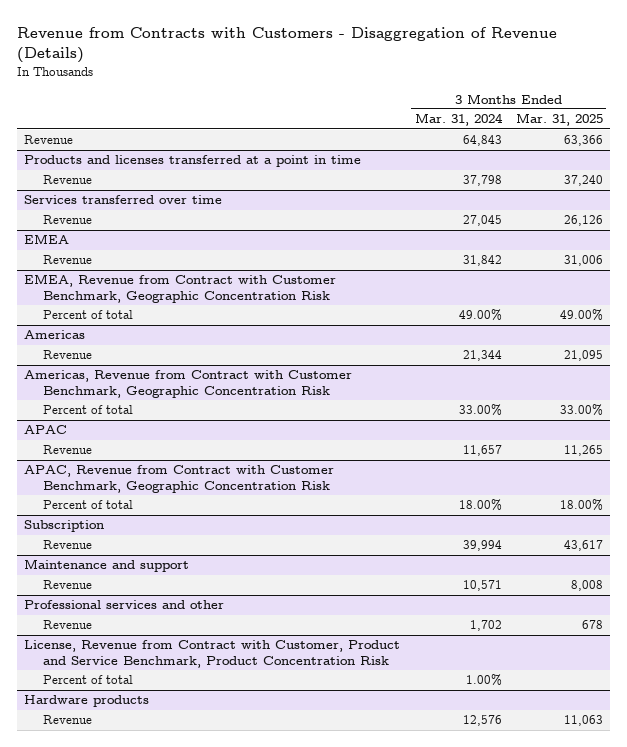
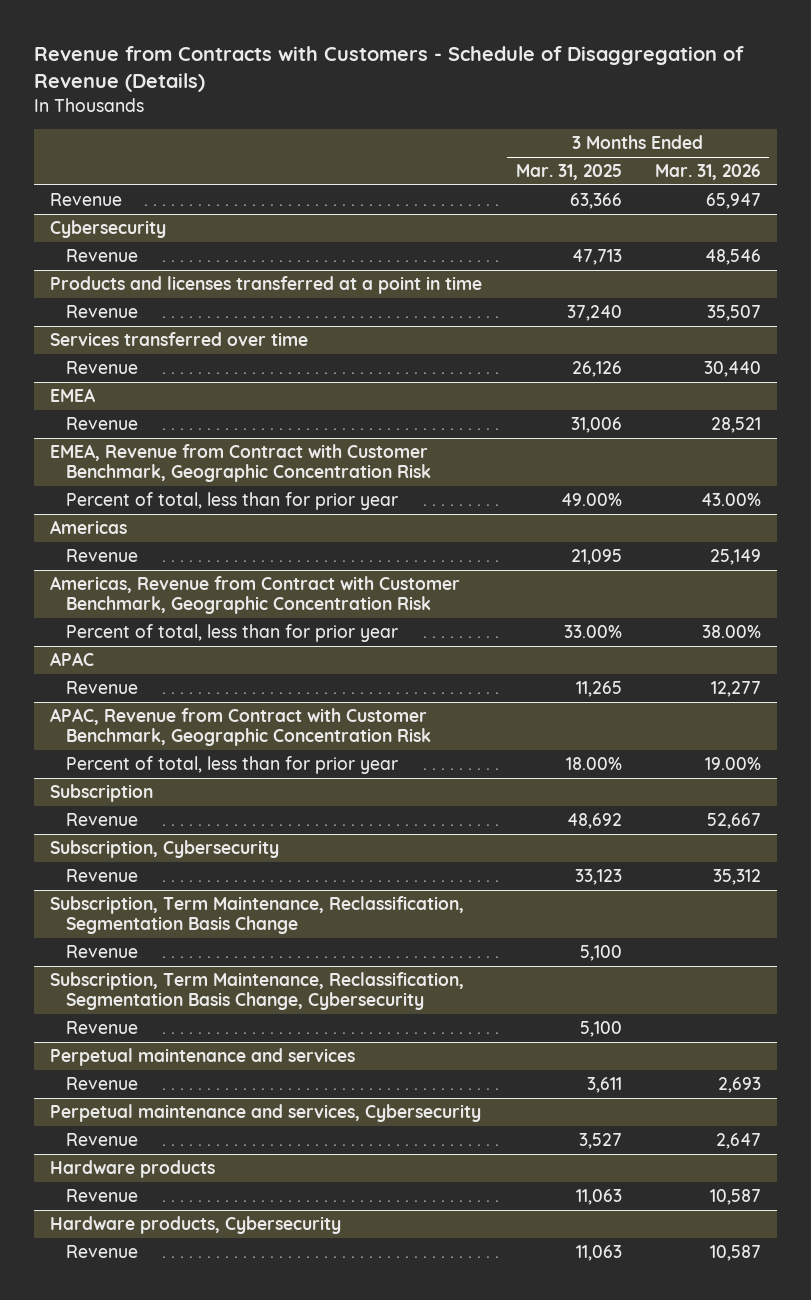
[17,26,558,64] Revenue from Contracts with Customers - Disaggregation of Revenue (Details) -> [33,46,744,93] Revenue from Contracts with Customers - Schedule of Disaggregation of Revenue (Details)
[414,113,503,127] Mar. 31, 2024 -> none
none -> [654,164,761,181] Mar. 31, 2026
none -> [50,220,167,239] Cybersecurity
none -> [66,249,139,263] Revenue
[43,310,134,320] Percent of total -> [66,492,399,511] Percent of total, less than for prior year
[43,405,134,415] Percent of total -> [66,624,399,643] Percent of total, less than for prior year
[43,500,134,510] Percent of total -> [66,756,399,775] Percent of total, less than for prior year
[24,559,190,573] Maintenance and support -> none
[24,600,225,610] Professional services and other -> none
[24,640,401,668] License, Revenue from Contract with Customer, Product and Service Benchmark, Product Concentration Risk -> none
[43,675,134,685] Percent of total -> none
[563,540,603,552] 43,617 -> [566,813,622,830] 48,692
none -> [50,840,280,859] Subscription, Cybersecurity
[570,580,603,592] 8,008 -> [574,869,622,886] 33,123
none -> [50,896,465,935] Subscription, Term Maintenance, Reclassification, Segmentation Basis Change
[581,620,603,630] 678 -> [579,945,622,962] 5,100
none -> [50,972,465,1011] Subscription, Term Maintenance, Reclassification, Segmentation Basis Change, Cybersecurity
none -> [66,1021,139,1035] Revenue
none -> [50,1048,356,1067] Perpetual maintenance and services
none -> [66,1077,139,1091] Revenue
none -> [50,1104,482,1123] Perpetual maintenance and services, Cybersecurity
none -> [66,1133,139,1147] Revenue
none -> [50,1216,342,1235] Hardware products, Cybersecurity
none -> [66,1245,139,1259] Revenue

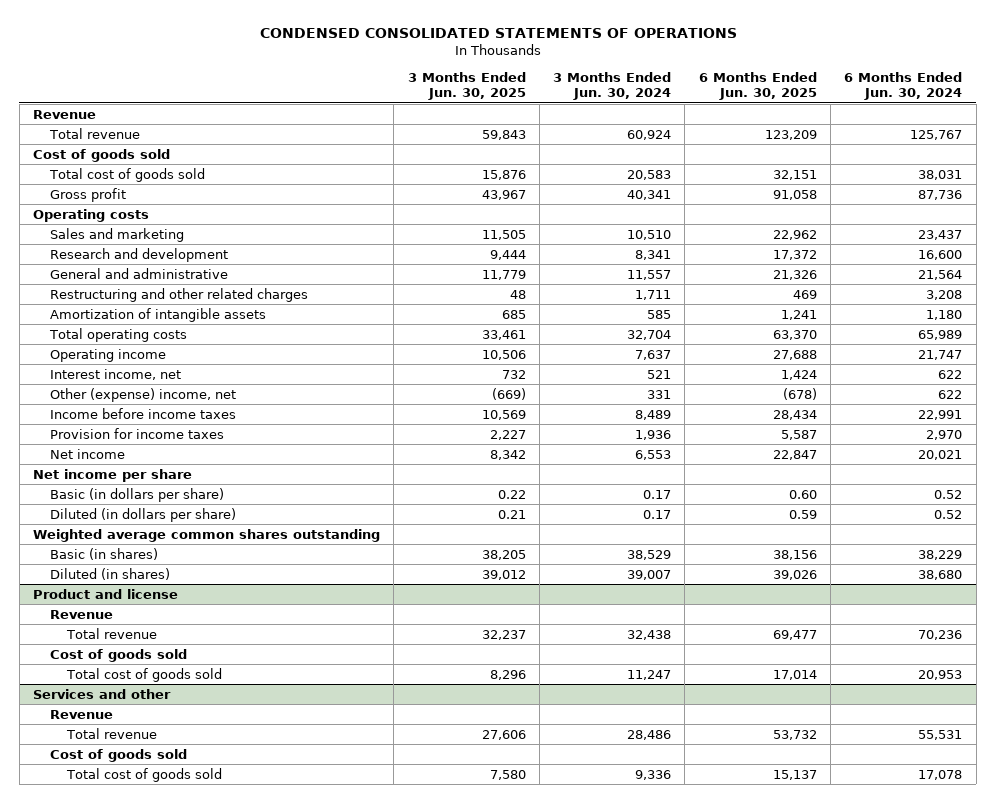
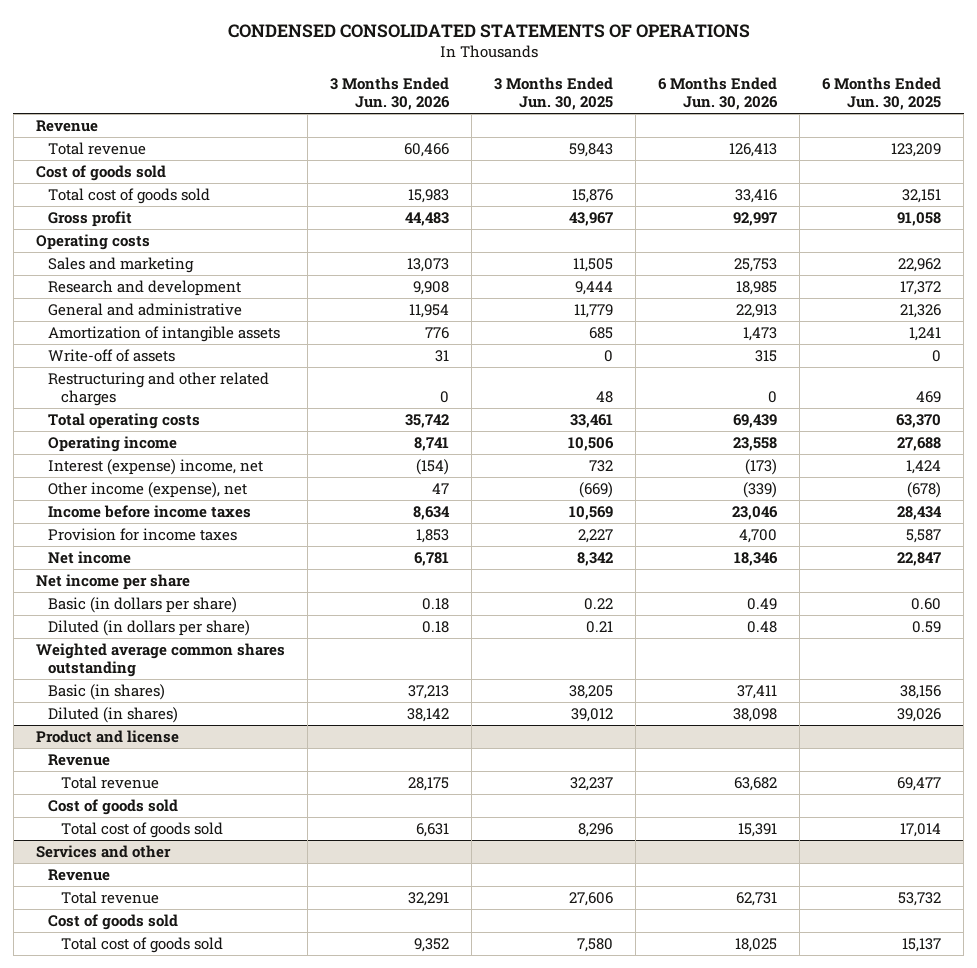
[553,71,672,101] 3 Months Ended Jun. 30, 2024 -> none
[844,71,963,101] 6 Months Ended Jun. 30, 2024 -> none
none -> [329,77,450,111] 3 Months Ended Jun. 30, 2026
none -> [658,77,779,111] 6 Months Ended Jun. 30, 2026
none -> [48,348,176,362] Write-off of assets
[49,287,308,302] Restructuring and other related charges -> [48,371,270,406] Restructuring and other related charges
[49,368,181,380] Interest income, net -> [48,458,264,475] Interest (expense) income, net
[49,387,236,402] Other (expense) income, net -> [48,481,248,498] Other income (expense), net

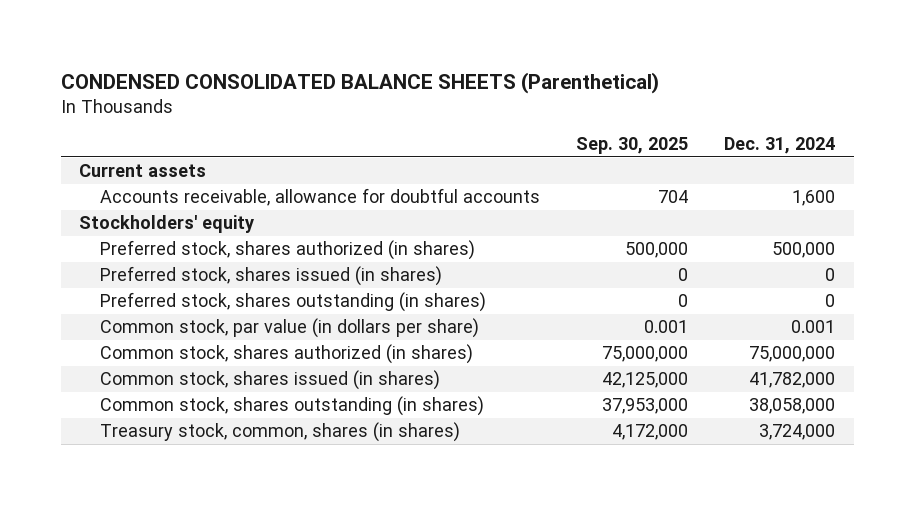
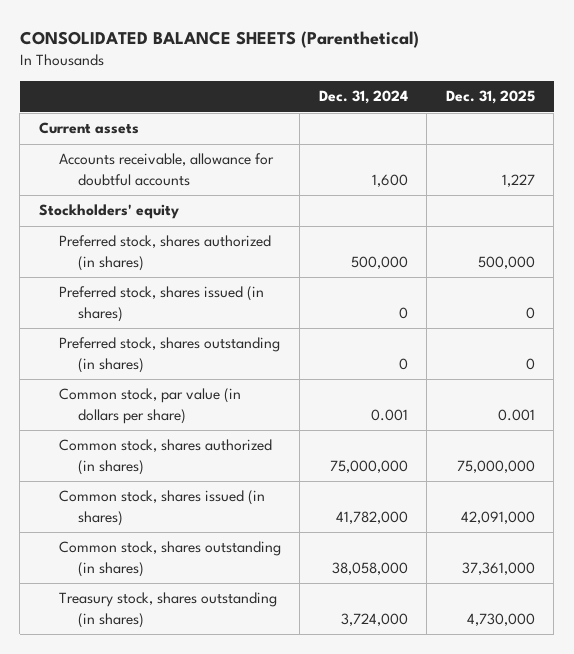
[61,71,660,94] CONDENSED CONSOLIDATED BALANCE SHEETS (Parenthetical) -> [19,31,419,49] CONSOLIDATED BALANCE SHEETS (Parenthetical)
[576,137,689,155] Sep. 30, 2025 -> none
none -> [445,90,535,105] Dec. 31, 2025
[99,422,460,443] Treasury stock, common, shares (in shares) -> [58,592,277,628] Treasury stock, shares outstanding (in shares)

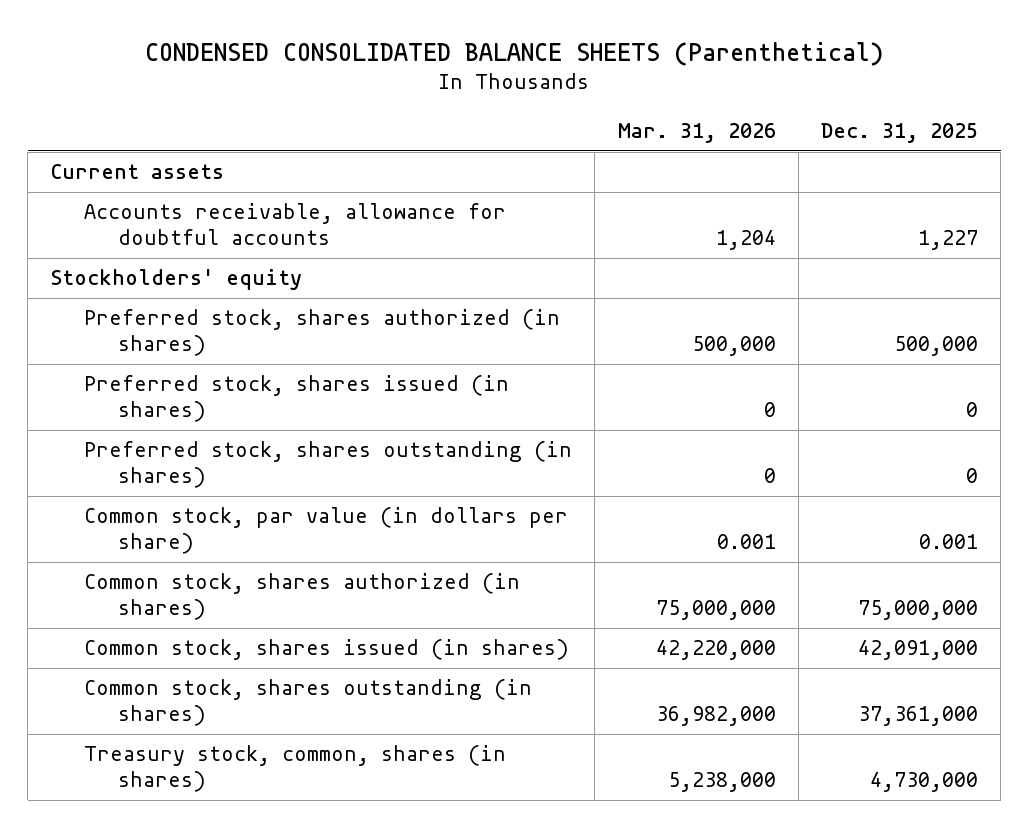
[19,31,419,49] CONSOLIDATED BALANCE SHEETS (Parenthetical) -> [145,41,884,66] CONDENSED CONSOLIDATED BALANCE SHEETS (Parenthetical)
[318,90,408,105] Dec. 31, 2024 -> none
none -> [617,123,776,144] Mar. 31, 2026
[58,592,277,628] Treasury stock, shares outstanding (in shares) -> [84,745,507,793] Treasury stock, common, shares (in shares)

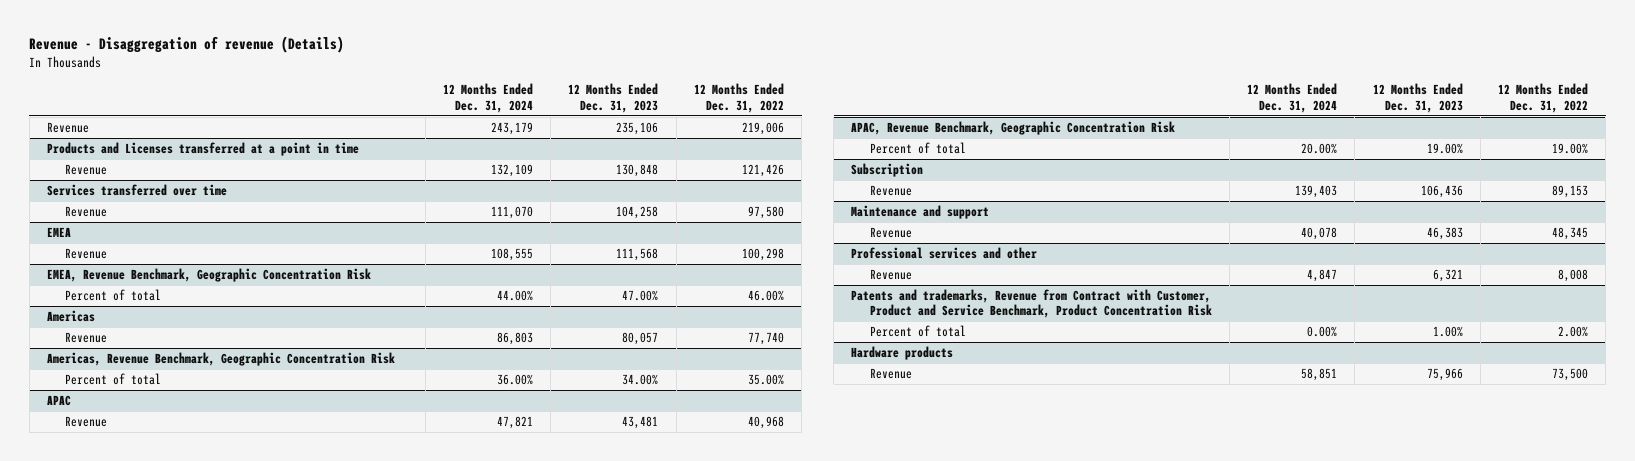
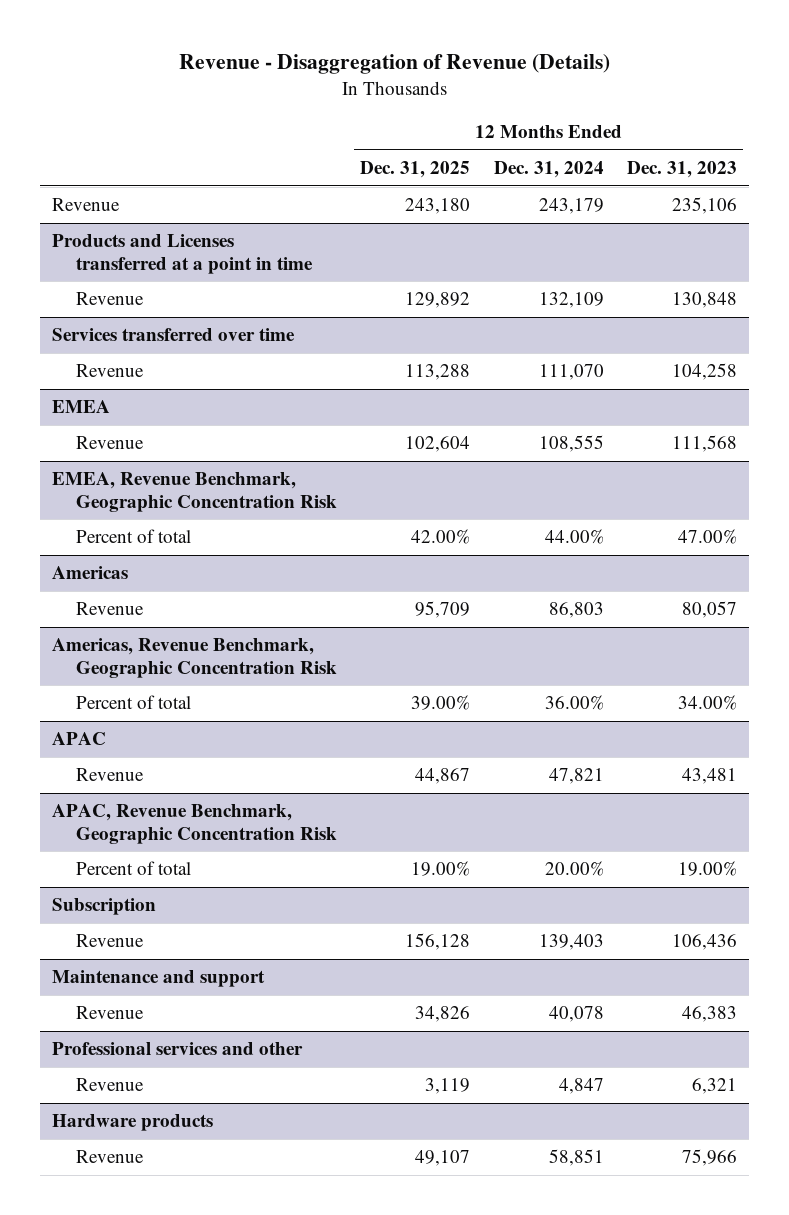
[29,36,345,54] Revenue - Disaggregation of revenue (Details) -> [178,54,610,75] Revenue - Disaggregation of Revenue (Details)
[693,83,784,113] 12 Months Ended Dec. 31, 2022 -> none
none -> [360,160,471,178] Dec. 31, 2025
[851,288,1212,319] Patents and trademarks, Revenue from Contract with Customer, Product and Service Benchmark, Product Concentration Risk -> none
[869,324,966,337] Percent of total -> none

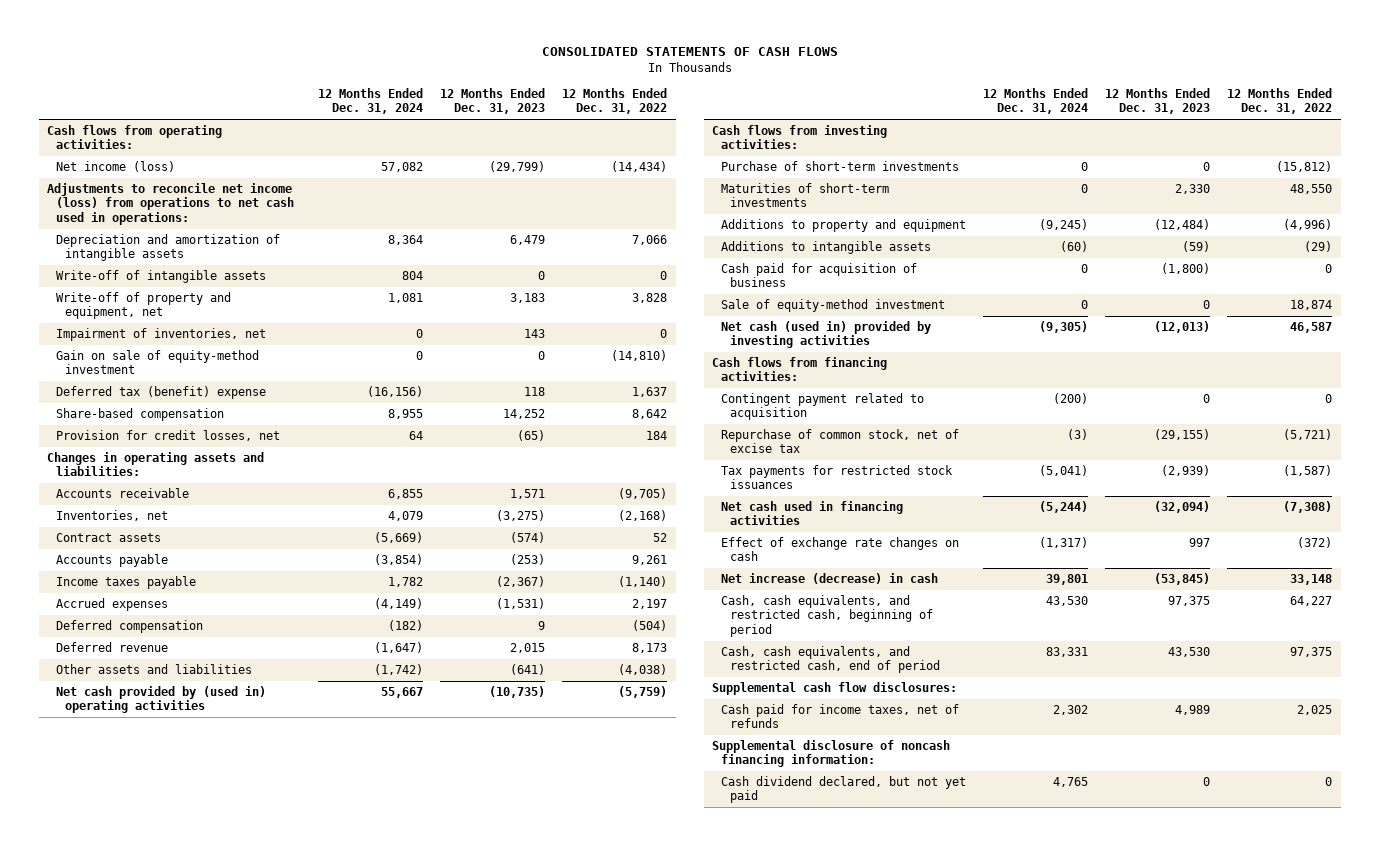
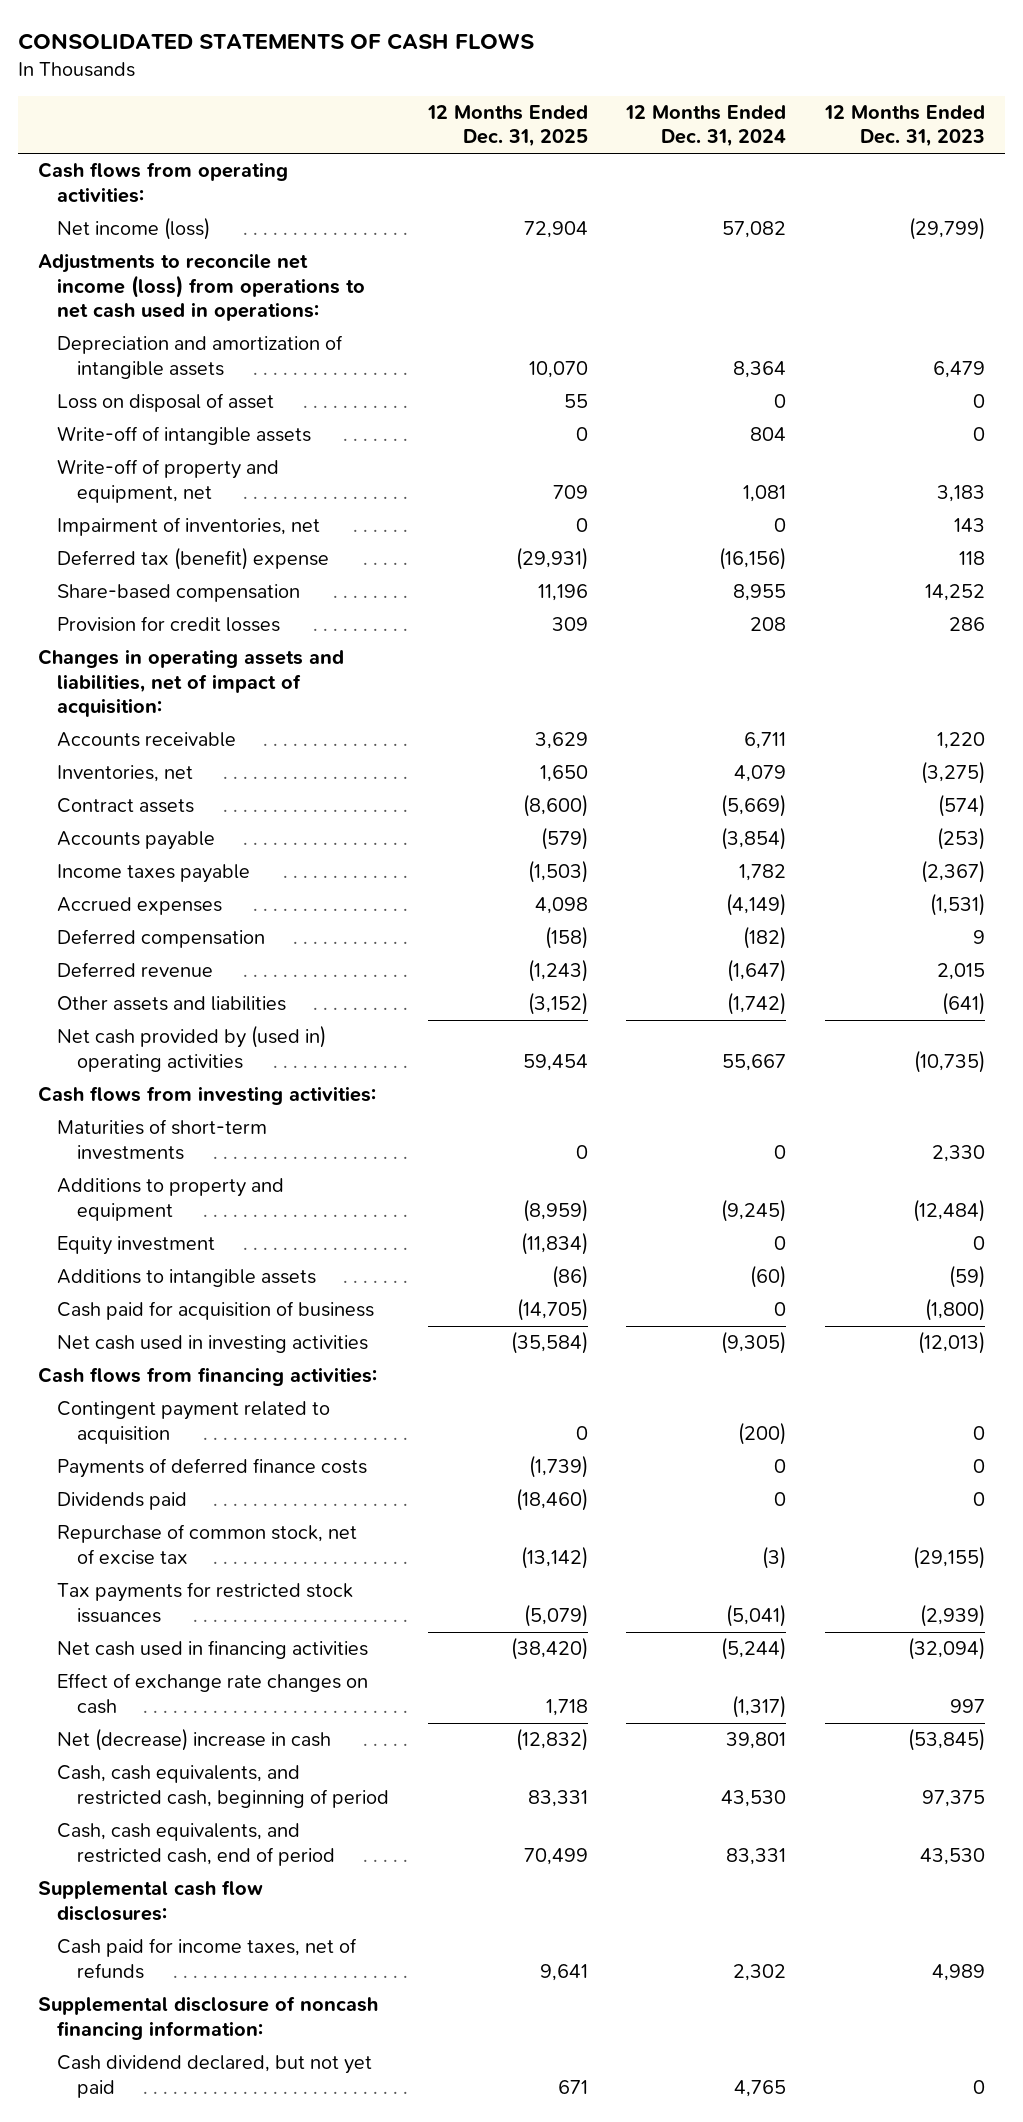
[562,87,668,115] 12 Months Ended Dec. 31, 2022 -> none
none -> [426,104,588,148] 12 Months Ended Dec. 31, 2025
none -> [57,393,275,413] Loss on disposal of asset
[56,349,260,375] Gain on sale of equity-method investment -> none
[56,429,281,441] Provision for credit losses, net -> [57,616,281,633] Provision for credit losses
[409,430,424,440] 64 -> [750,617,787,632] 208
[517,429,546,441] (65) -> [949,617,986,632] 286
[47,451,265,477] Changes in operating assets and liabilities: -> [37,649,344,718] Changes in operating assets and liabilities, net of impact of acquisition:
[388,488,424,499] 6,855 -> [744,732,787,750] 6,711
[510,488,546,499] 1,571 -> [937,732,986,750] 1,220
[721,160,960,171] Purchase of short-term investments -> none
none -> [57,1236,216,1256] Equity investment
[721,298,946,312] Sale of equity-method investment -> none
[721,320,932,349] Net cash (used in) provided by investing activities -> [57,1335,369,1354] Net cash used in investing activities
none -> [57,1458,368,1479] Payments of deferred finance costs
none -> [57,1492,188,1511] Dividends paid
[721,572,939,584] Net increase (decrease) in cash -> [57,1728,332,1752] Net (decrease) increase in cash

